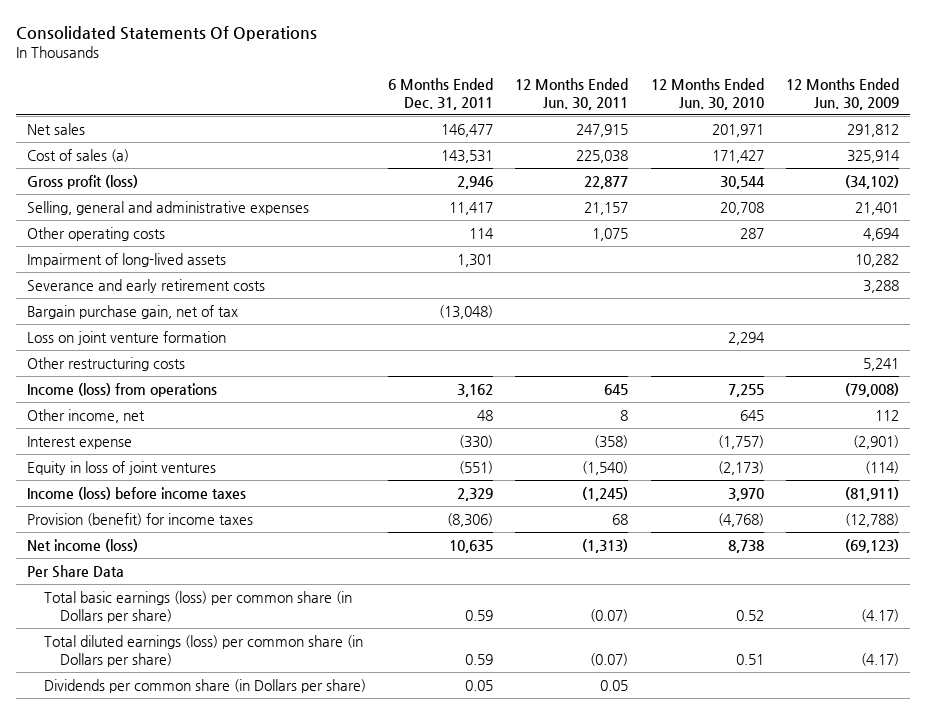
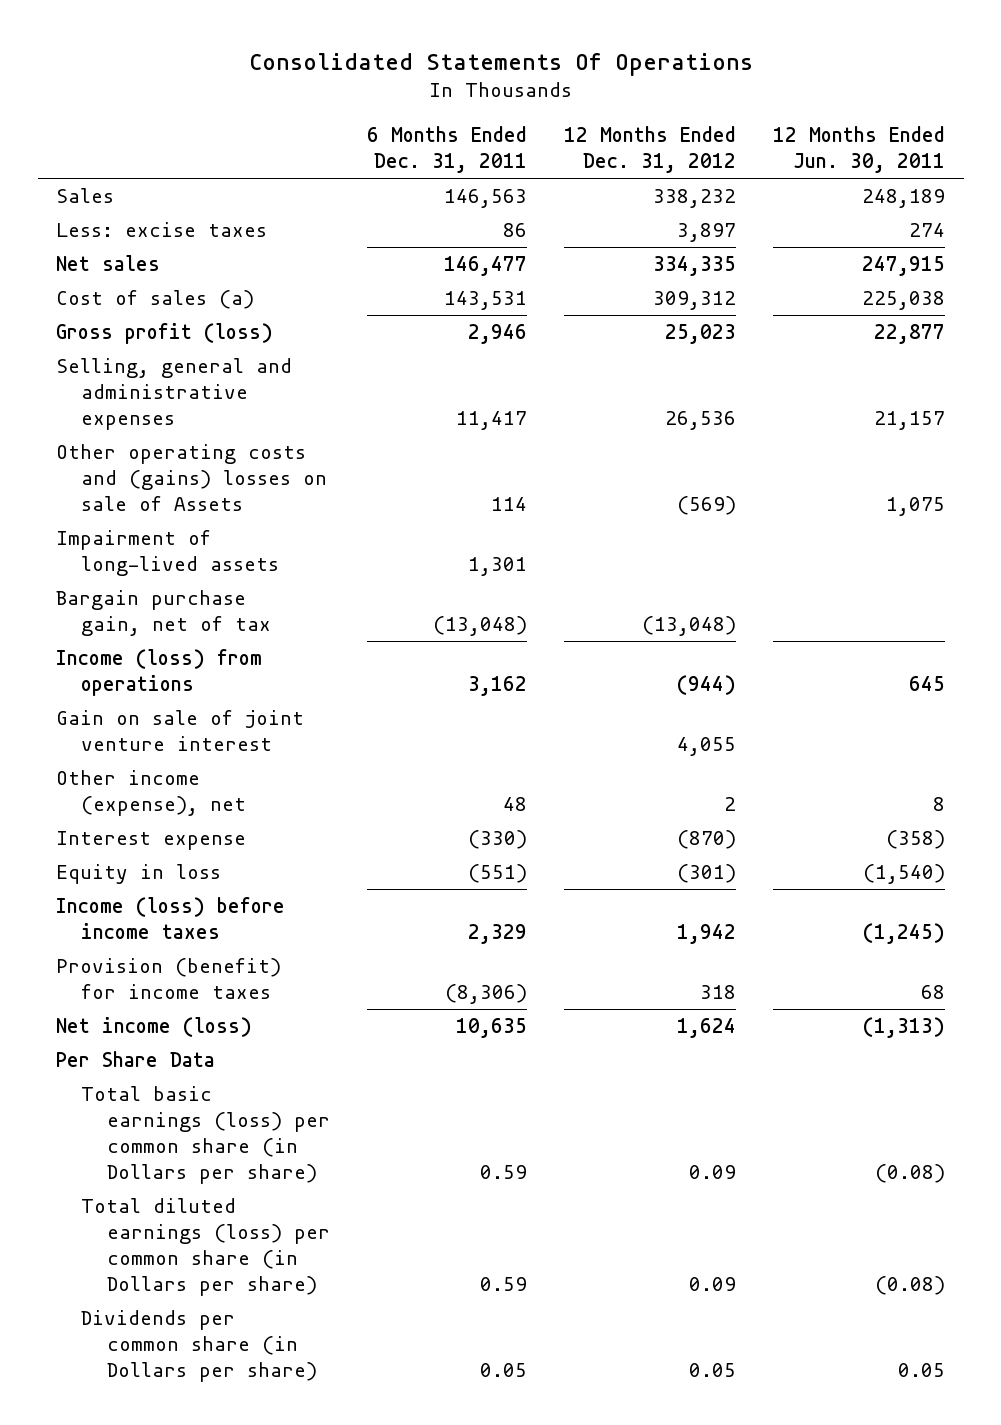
[650,77,764,110] 12 Months Ended Jun. 30, 2010 -> none
[786,77,900,110] 12 Months Ended Jun. 30, 2009 -> none
none -> [563,126,736,174] 12 Months Ended Dec. 31, 2012
none -> [56,188,115,204] Sales
none -> [56,222,268,238] Less: excise taxes
[27,226,166,241] Other operating costs -> [56,444,328,512] Other operating costs and (gains) losses on sale of Assets
[27,278,266,293] Severance and early retirement costs -> none
[27,330,227,345] Loss on joint venture formation -> none
[27,356,186,371] Other restructuring costs -> none
none -> [56,710,305,752] Gain on sale of joint venture interest
[27,408,146,423] Other income, net -> [56,770,247,817] Other income (expense), net
[27,460,217,475] Equity in loss of joint ventures -> [56,864,222,885] Equity in loss
[590,608,629,622] (0.07) -> [874,1163,945,1183] (0.08)
[590,652,629,666] (0.07) -> [874,1275,945,1295] (0.08)

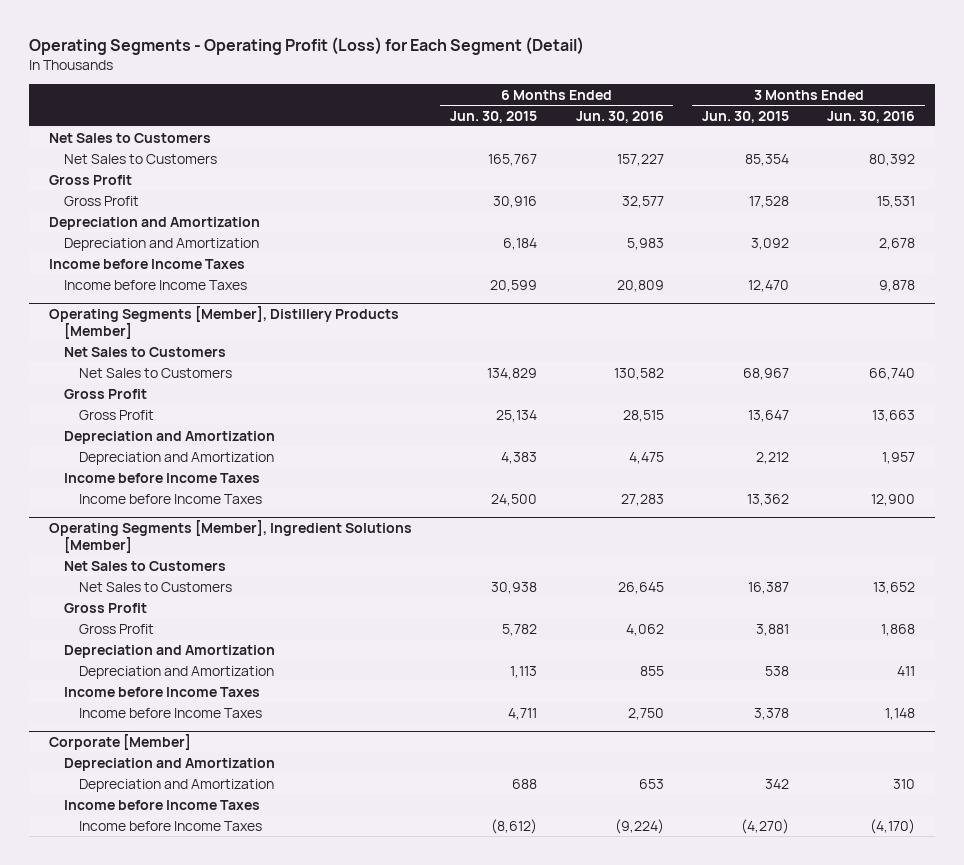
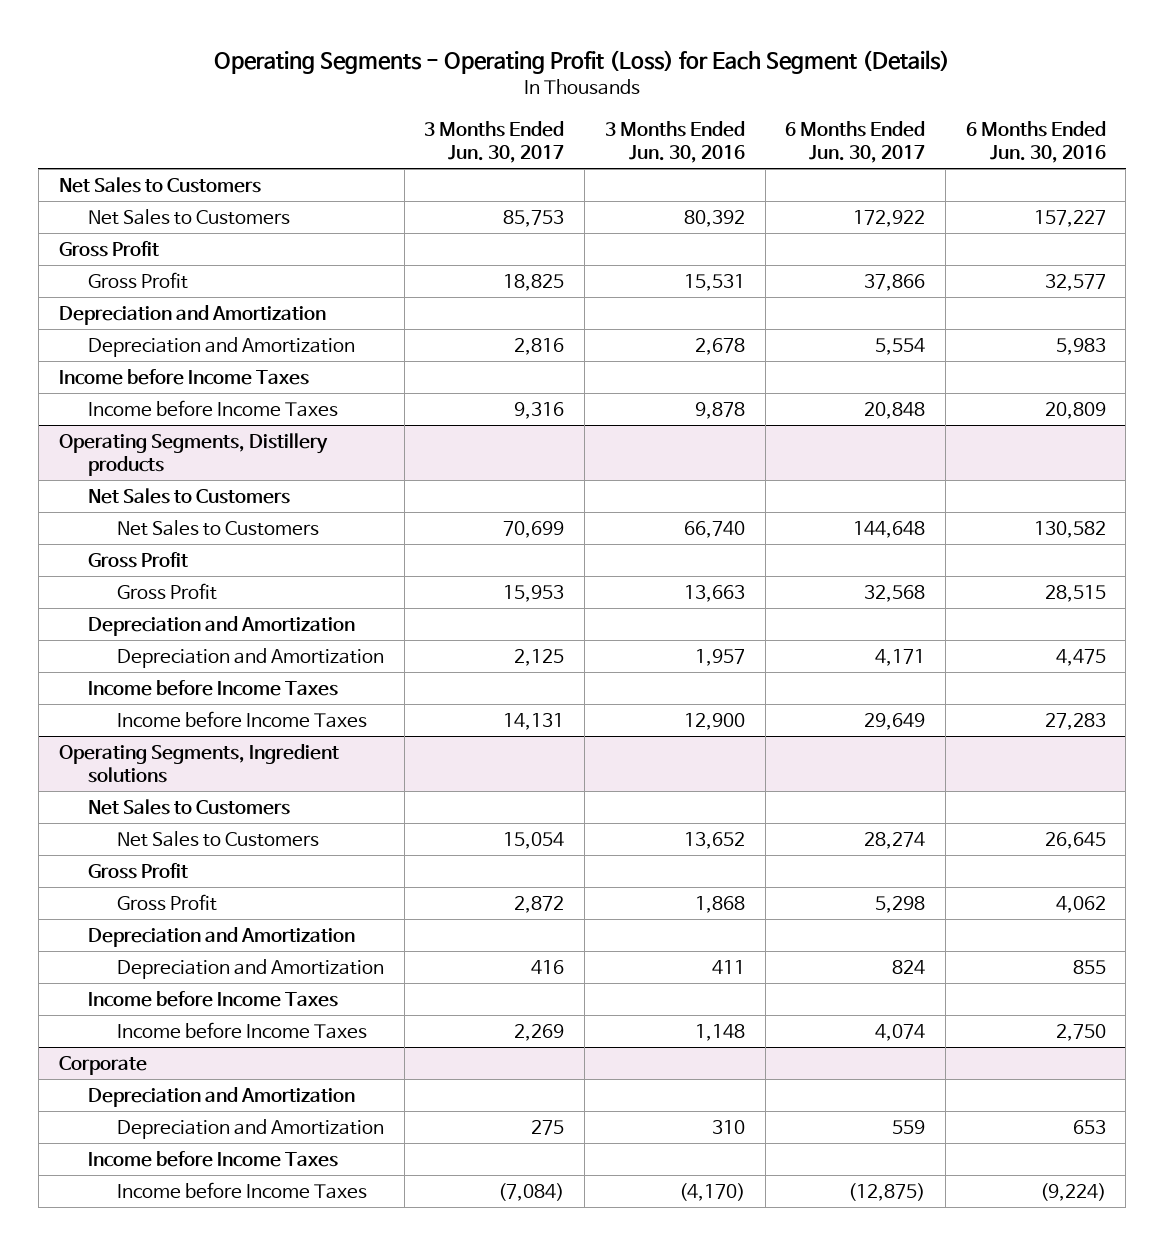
[29,37,585,56] Operating Segments - Operating Profit (Loss) for Each Segment (Detail) -> [214,50,951,75] Operating Segments - Operating Profit (Loss) for Each Segment (Details)
[450,110,538,123] Jun. 30, 2015 -> none
[701,110,789,123] Jun. 30, 2015 -> none
none -> [424,121,565,163] 3 Months Ended Jun. 30, 2017
none -> [785,121,926,163] 6 Months Ended Jun. 30, 2017
[48,305,399,339] Operating Segments [Member], Distillery Products [Member] -> [58,433,328,476] Operating Segments, Distillery products
[48,519,412,553] Operating Segments [Member], Ingredient Solutions [Member] -> [58,744,339,783] Operating Segments, Ingredient solutions
[48,733,191,750] Corporate [Member] -> [58,1056,147,1076] Corporate

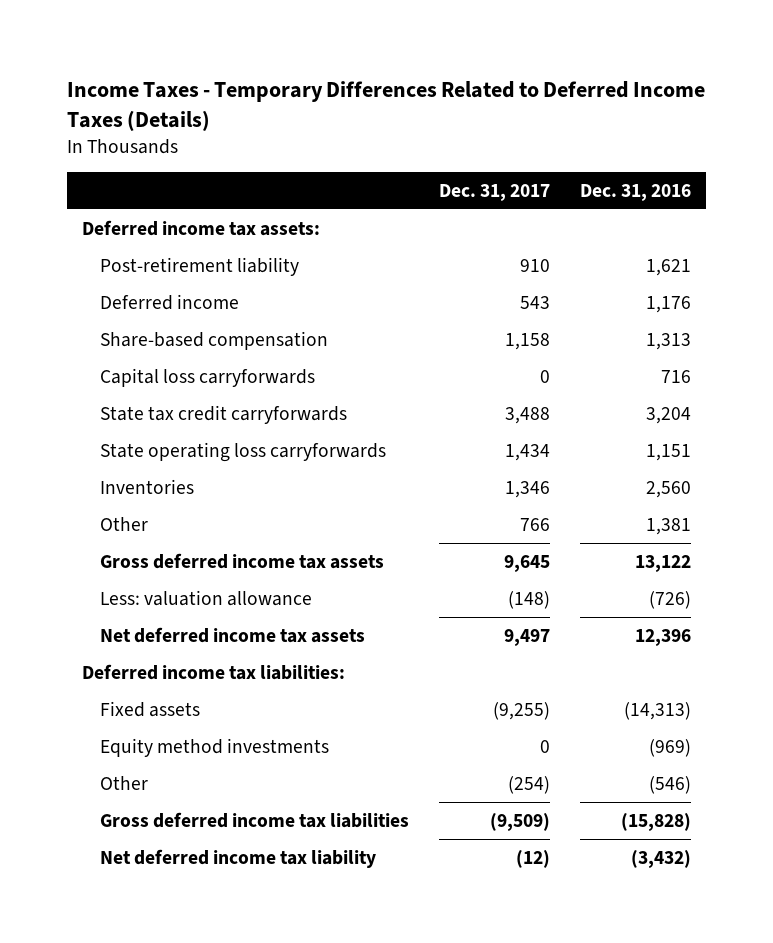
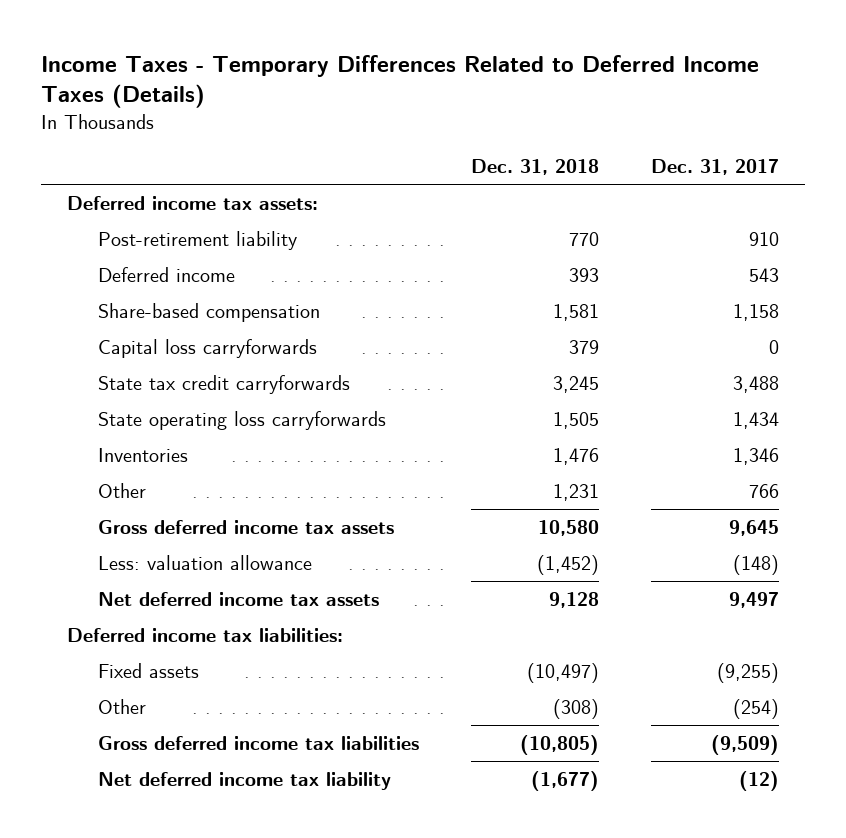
[579,183,691,201] Dec. 31, 2016 -> none
none -> [470,159,599,176] Dec. 31, 2018
[99,737,329,757] Equity method investments -> none

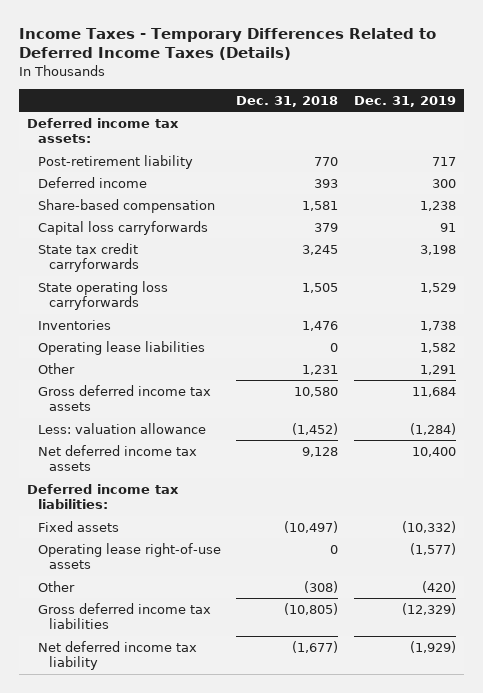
[650,159,779,176] Dec. 31, 2017 -> none
none -> [354,95,457,107] Dec. 31, 2019
none -> [37,340,205,355] Operating lease liabilities
none -> [37,542,221,570] Operating lease right-of-use assets

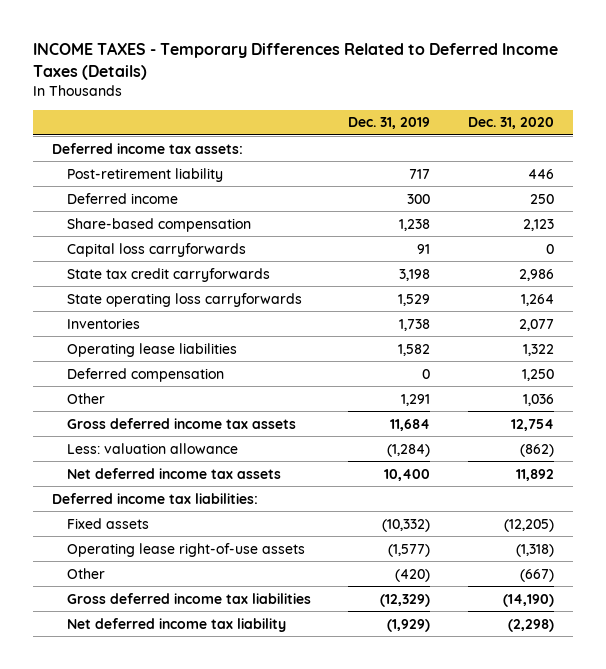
[18,27,436,61] Income Taxes - Temporary Differences Related to Deferred Income Taxes (Details) -> [33,42,559,80] INCOME TAXES - Temporary Differences Related to Deferred Income Taxes (Details)
[236,95,339,107] Dec. 31, 2018 -> none
none -> [468,117,555,130] Dec. 31, 2020
none -> [66,367,224,382] Deferred compensation

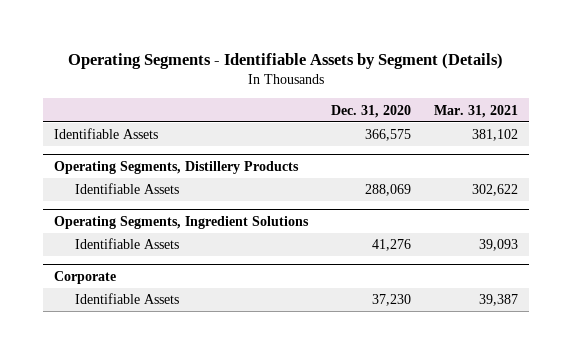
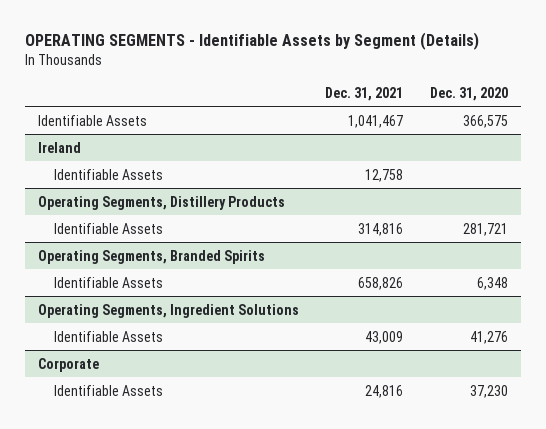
[68,52,504,69] Operating Segments - Identifiable Assets by Segment (Details) -> [24,32,479,51] OPERATING SEGMENTS - Identifiable Assets by Segment (Details)
[433,104,518,118] Mar. 31, 2021 -> none
none -> [325,86,404,101] Dec. 31, 2021
none -> [37,141,81,153] Ireland
none -> [54,168,164,180] Identifiable Assets
[365,184,412,197] 288,069 -> [462,222,508,236] 281,721
none -> [37,249,265,264] Operating Segments, Branded Spirits
none -> [54,276,164,288] Identifiable Assets

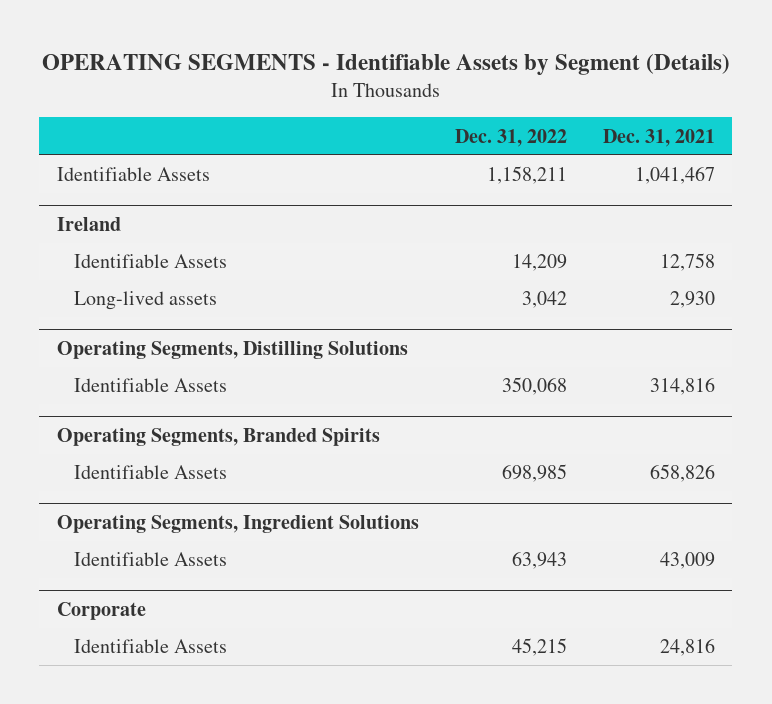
[429,86,508,101] Dec. 31, 2020 -> none
none -> [454,128,567,147] Dec. 31, 2022
[37,195,285,210] Operating Segments, Distillery Products -> none
none -> [74,291,218,311] Long-lived assets
none -> [57,340,409,359] Operating Segments, Distilling Solutions

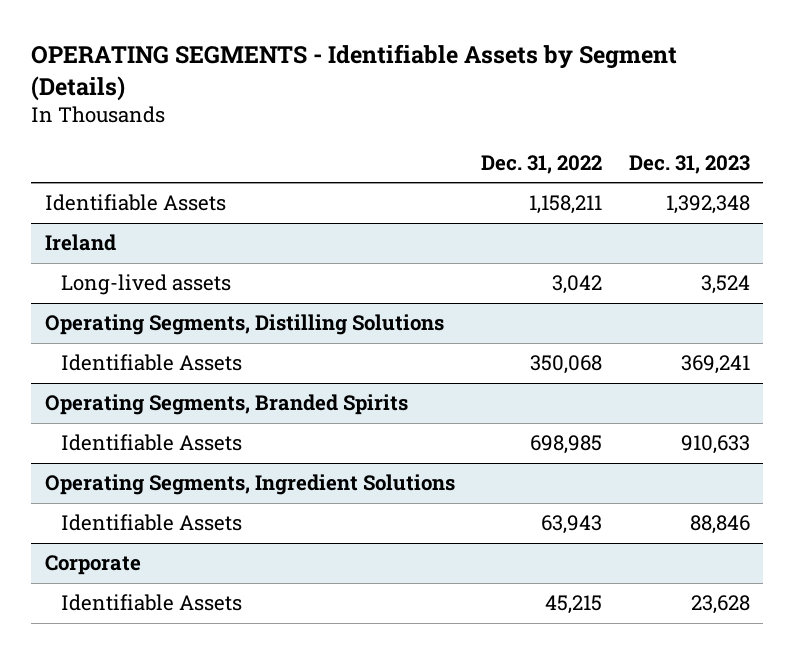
[602,128,715,147] Dec. 31, 2021 -> none
none -> [628,154,750,174] Dec. 31, 2023
[74,254,228,269] Identifiable Assets -> none

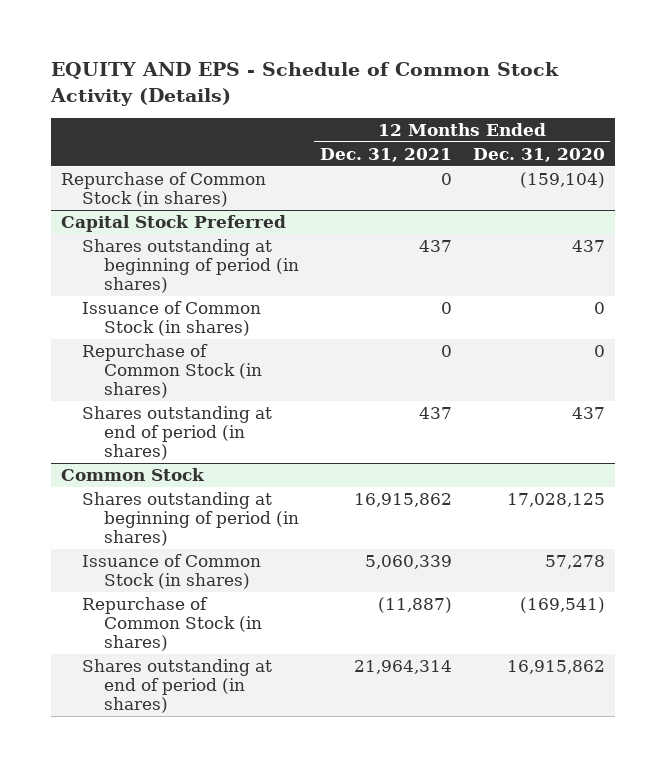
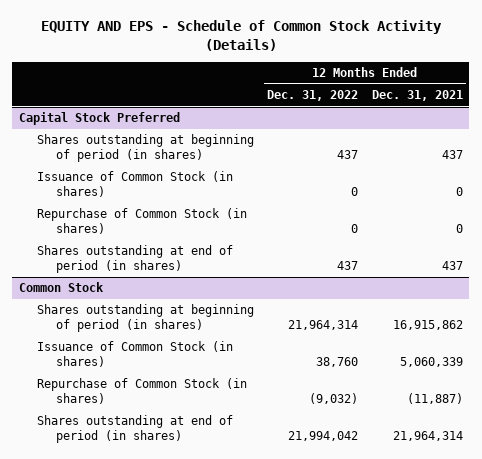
[472,147,605,162] Dec. 31, 2020 -> none
none -> [267,89,359,101] Dec. 31, 2022
[61,171,267,207] Repurchase of Common Stock (in shares) -> none

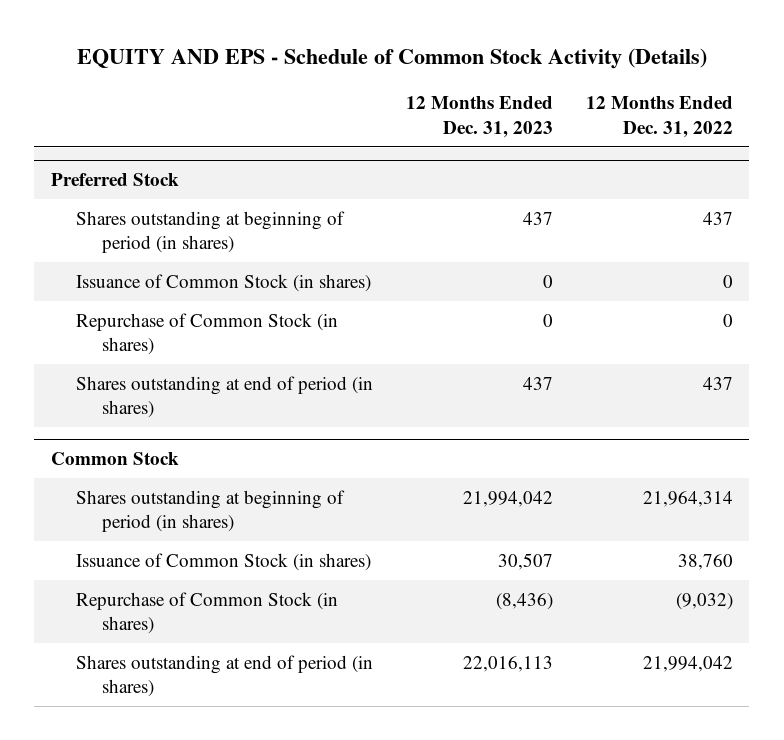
[371,89,463,101] Dec. 31, 2021 -> none
none -> [406,96,554,138] 12 Months Ended Dec. 31, 2023
[19,112,181,126] Capital Stock Preferred -> [50,172,179,186] Preferred Stock

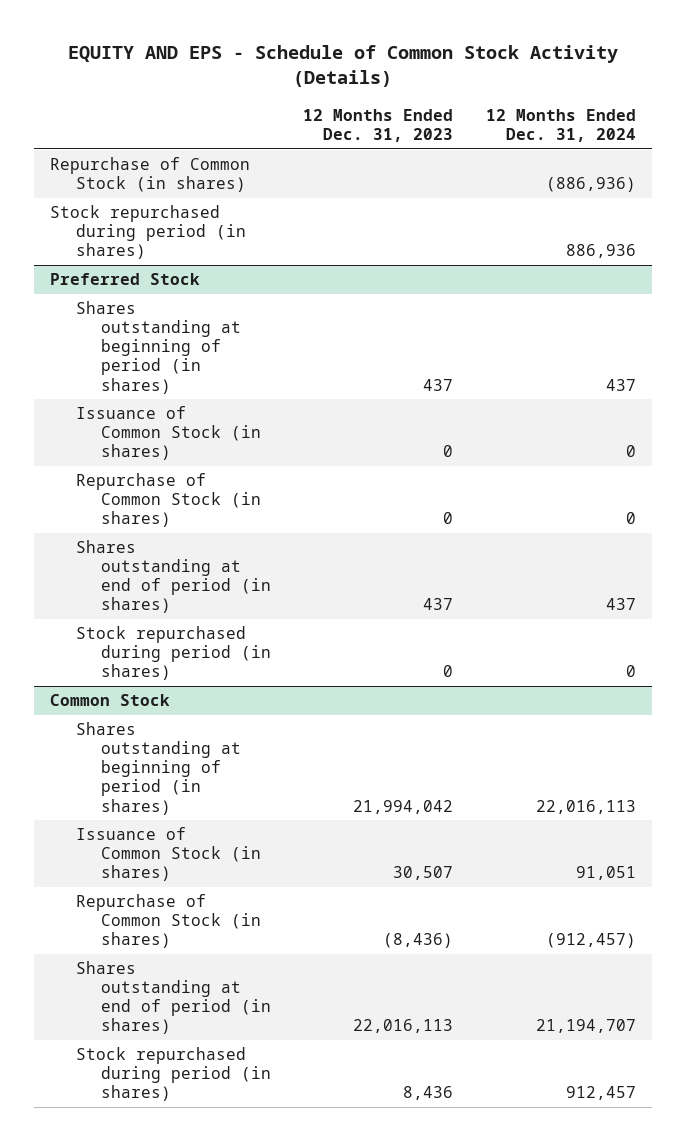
[585,96,733,138] 12 Months Ended Dec. 31, 2022 -> none
none -> [485,108,636,142] 12 Months Ended Dec. 31, 2024
none -> [50,157,251,193] Repurchase of Common Stock (in shares)
none -> [50,205,246,260] Stock repurchased during period (in shares)
none -> [75,626,271,681] Stock repurchased during period (in shares)
none -> [75,1047,271,1102] Stock repurchased during period (in shares)

